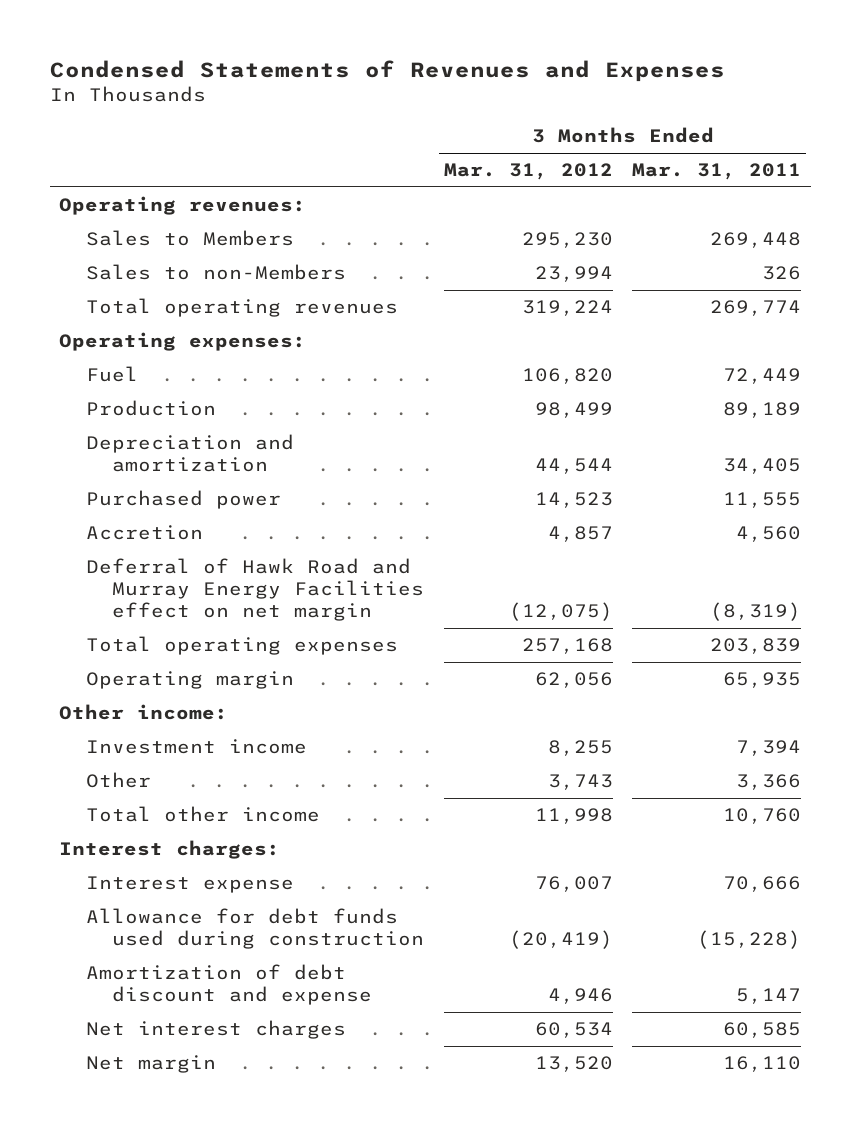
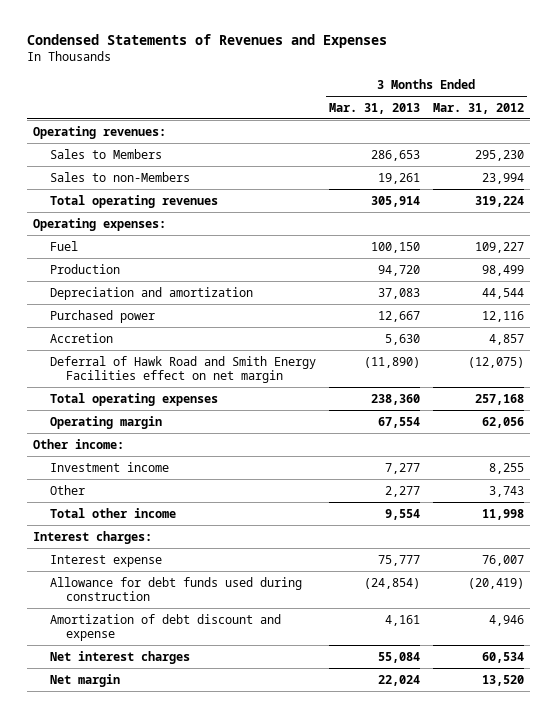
[632,163,802,181] Mar. 31, 2011 -> none
none -> [328,102,420,114] Mar. 31, 2013
[521,368,613,385] 106,820 -> [474,241,524,253] 109,227
[534,492,613,509] 14,523 -> [481,310,524,322] 12,116
[85,558,425,622] Deferral of Hawk Road and Murray Energy Facilities effect on net margin -> [49,355,316,384] Deferral of Hawk Road and Smith Energy Facilities effect on net margin

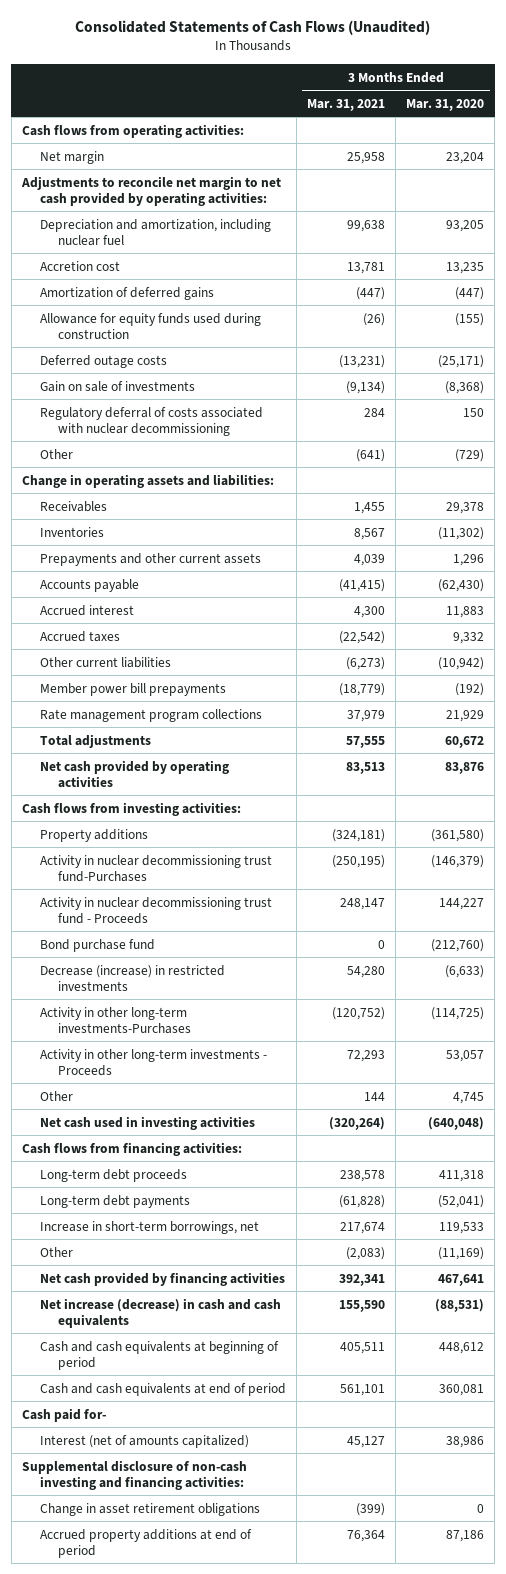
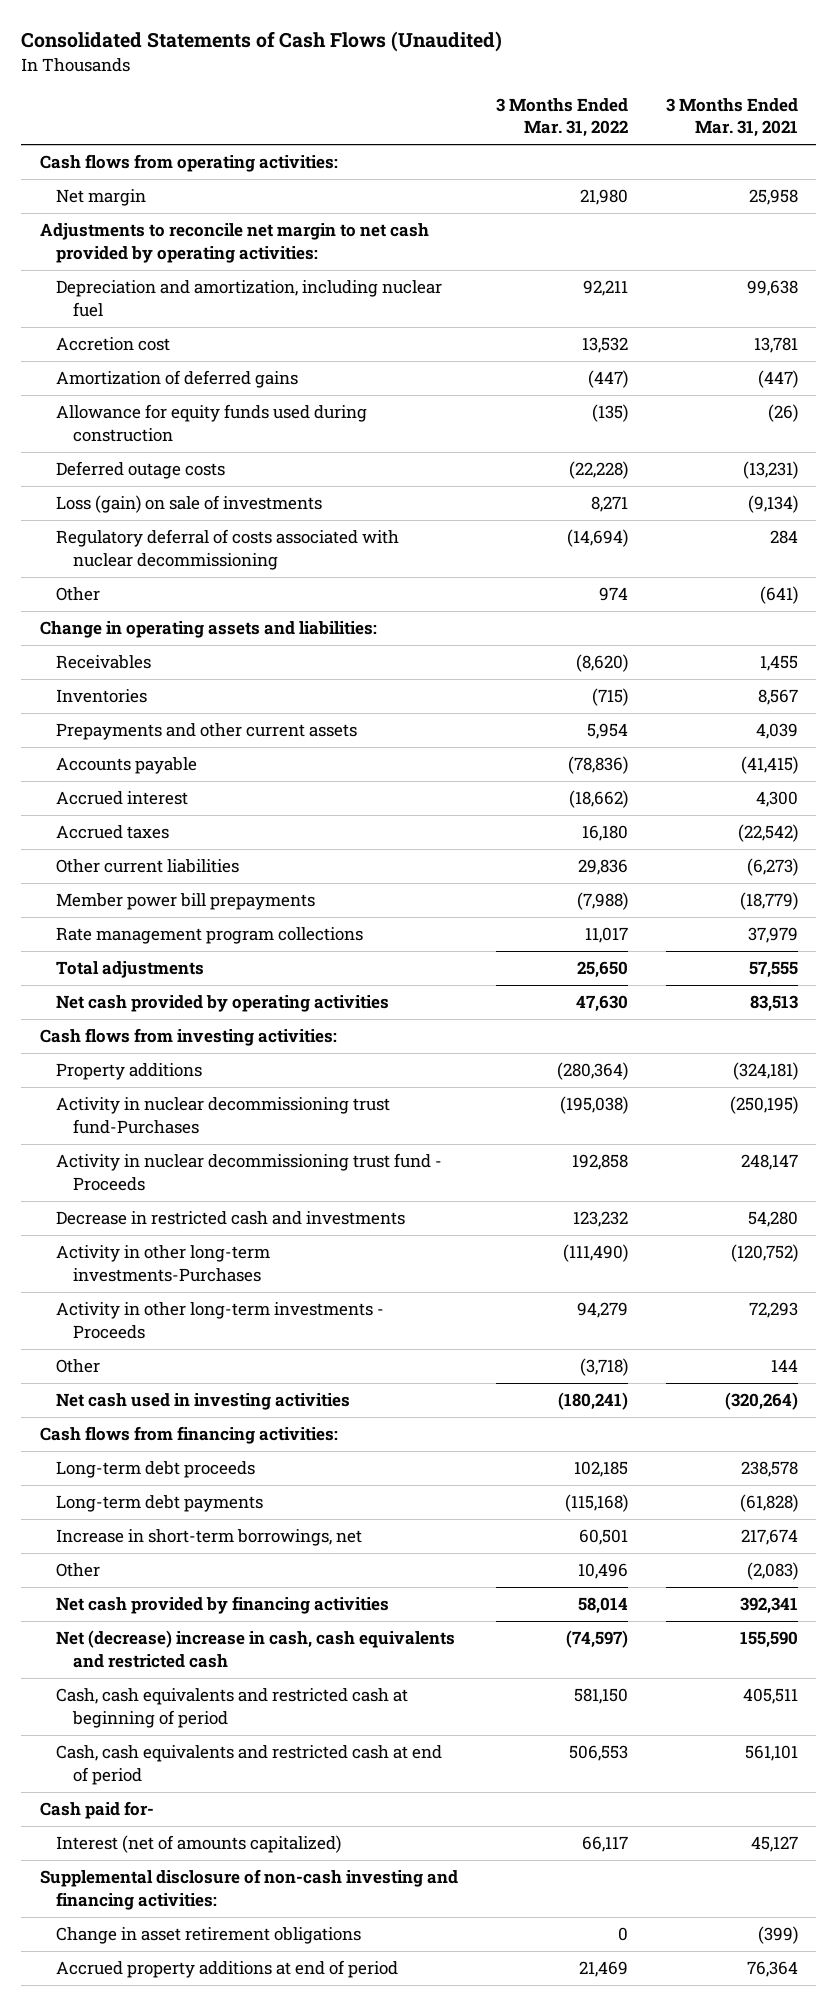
[406,98,485,111] Mar. 31, 2020 -> none
none -> [495,98,628,138] 3 Months Ended Mar. 31, 2022
[39,380,195,392] Gain on sale of investments -> [56,495,323,514] Loss (gain) on sale of investments
[39,938,155,952] Bond purchase fund -> none
[39,964,225,991] Decrease (increase) in restricted investments -> [56,1211,406,1226] Decrease in restricted cash and investments
[39,1297,281,1328] Net increase (decrease) in cash and cash equivalents -> [56,1630,456,1668] Net (decrease) increase in cash, cash equivalents and restricted cash
[39,1340,279,1370] Cash and cash equivalents at beginning of period -> [56,1688,409,1728] Cash, cash equivalents and restricted cash at beginning of period
[39,1382,286,1396] Cash and cash equivalents at end of period -> [56,1745,443,1785] Cash, cash equivalents and restricted cash at end of period

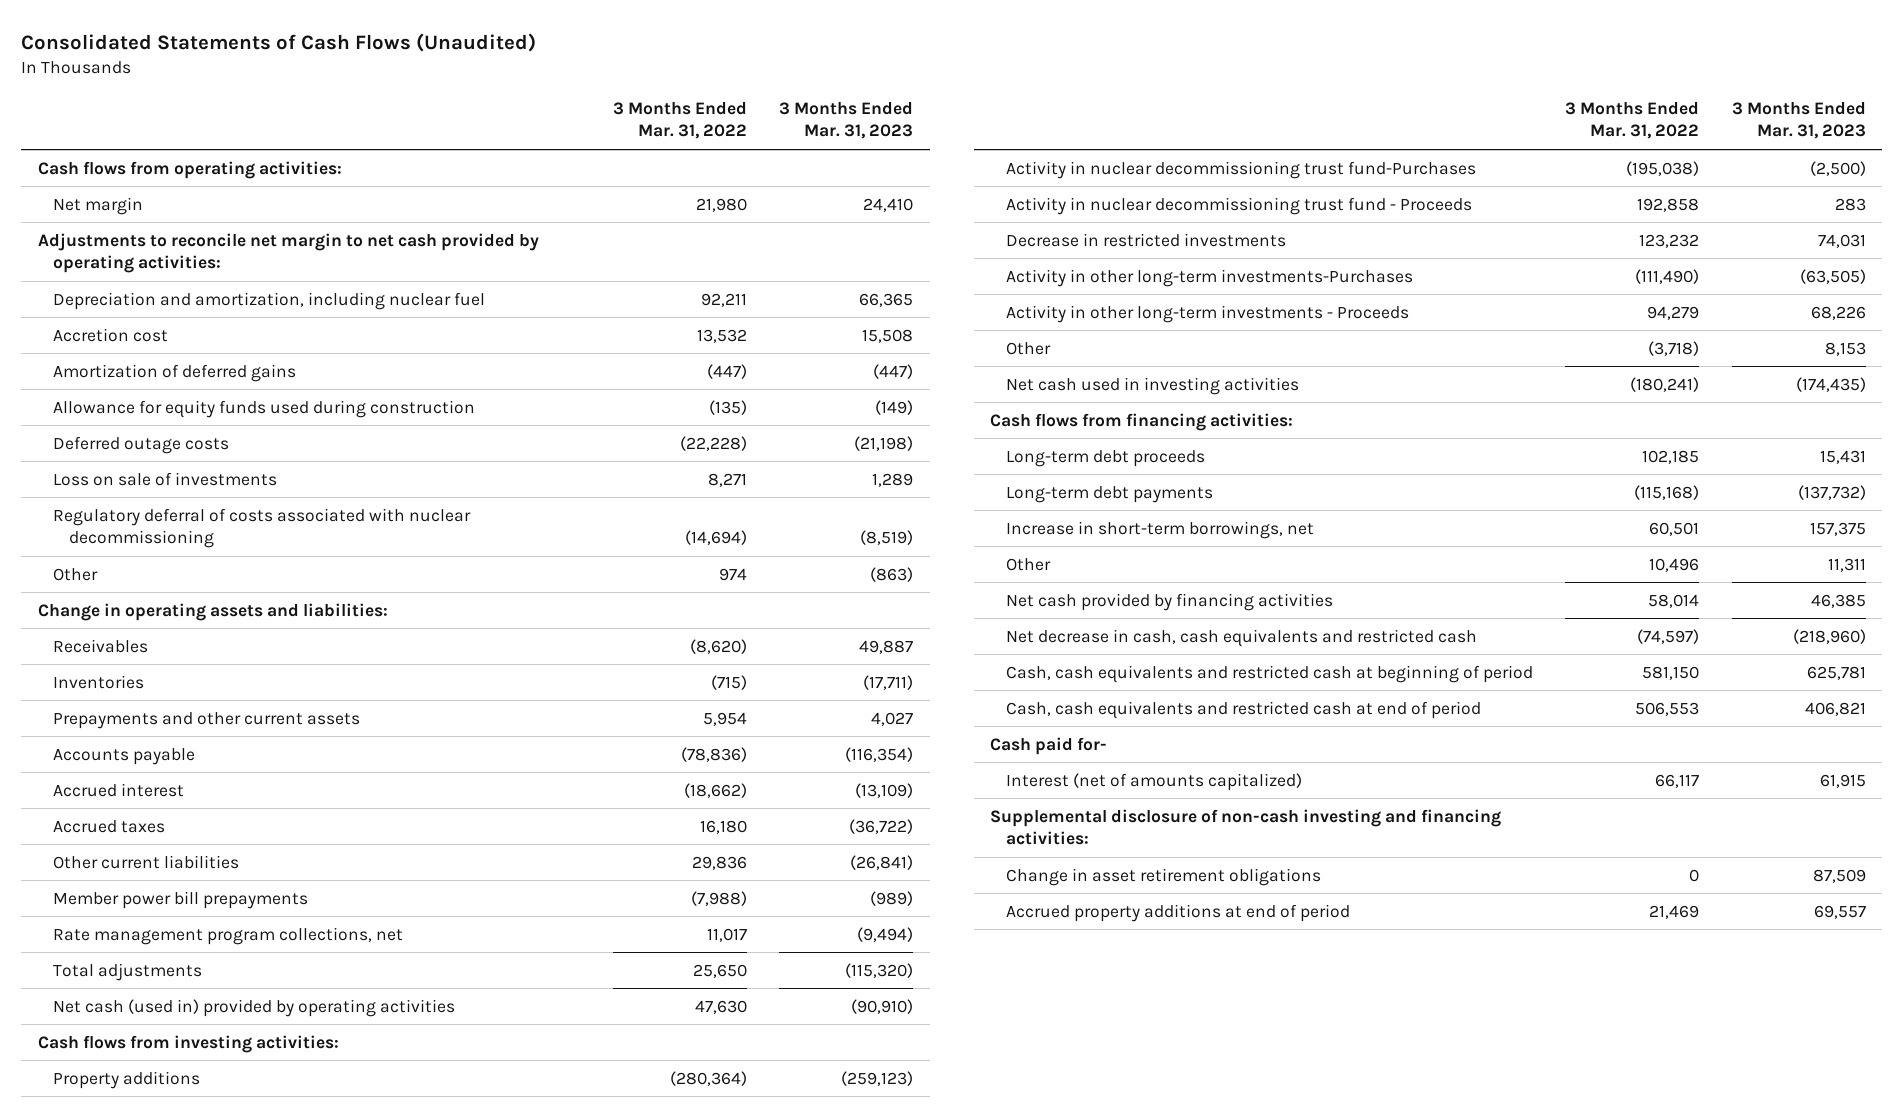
[665,98,798,138] 3 Months Ended Mar. 31, 2021 -> none
none -> [779,101,914,140] 3 Months Ended Mar. 31, 2023
[56,495,323,514] Loss (gain) on sale of investments -> [53,471,278,486] Loss on sale of investments
[56,927,364,945] Rate management program collections -> [53,926,404,945] Rate management program collections, net
[56,995,390,1013] Net cash provided by operating activities -> [53,998,456,1017] Net cash (used in) provided by operating activities
[56,1211,406,1226] Decrease in restricted cash and investments -> [1005,232,1286,247] Decrease in restricted investments
[56,1630,456,1668] Net (decrease) increase in cash, cash equivalents and restricted cash -> [1005,628,1477,647] Net decrease in cash, cash equivalents and restricted cash

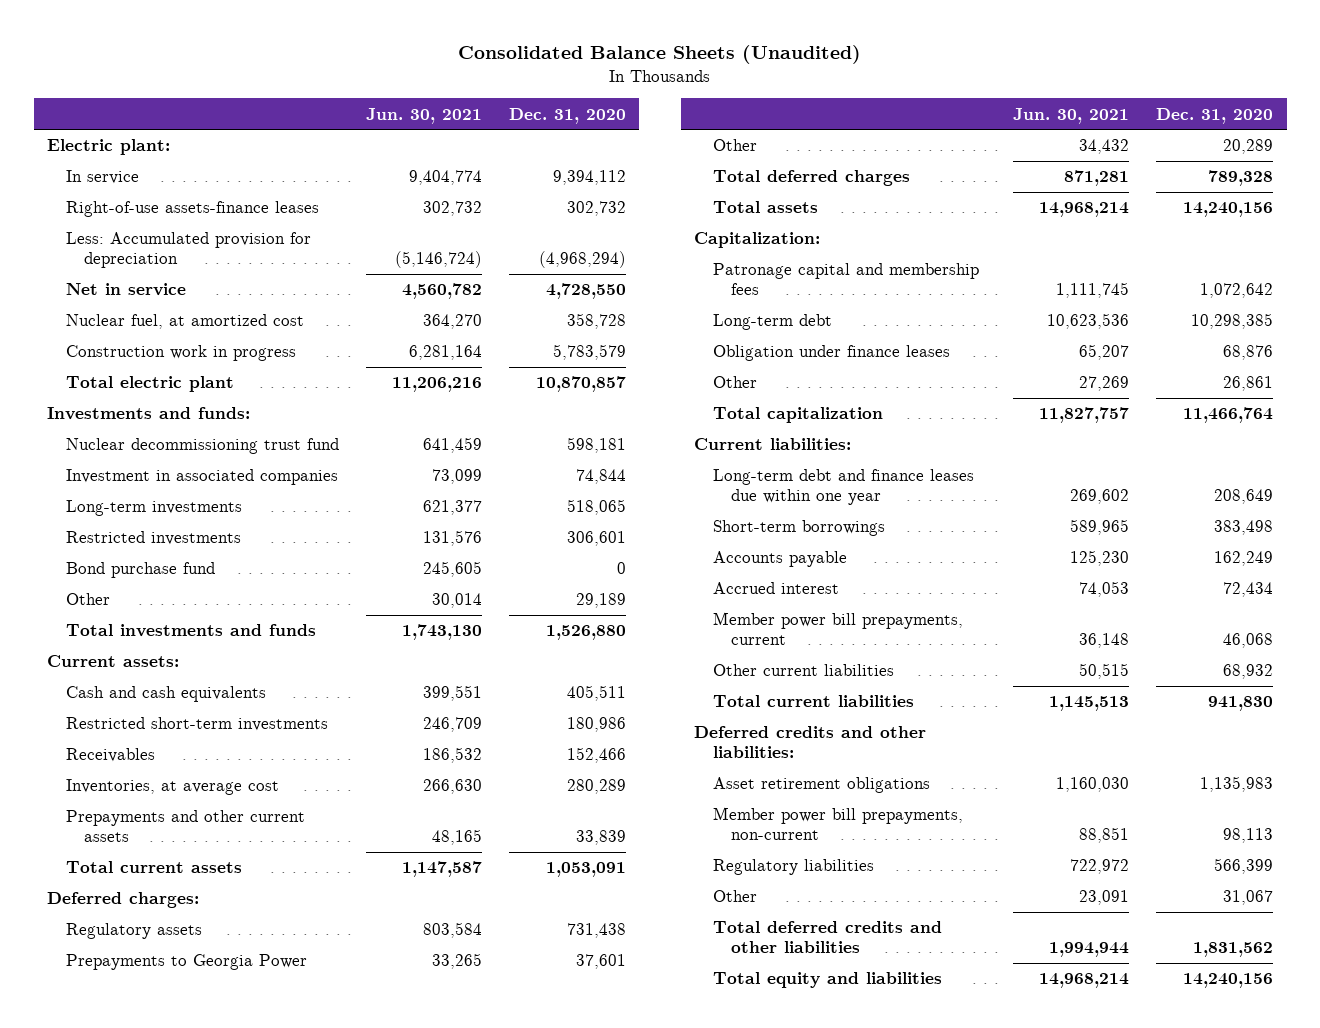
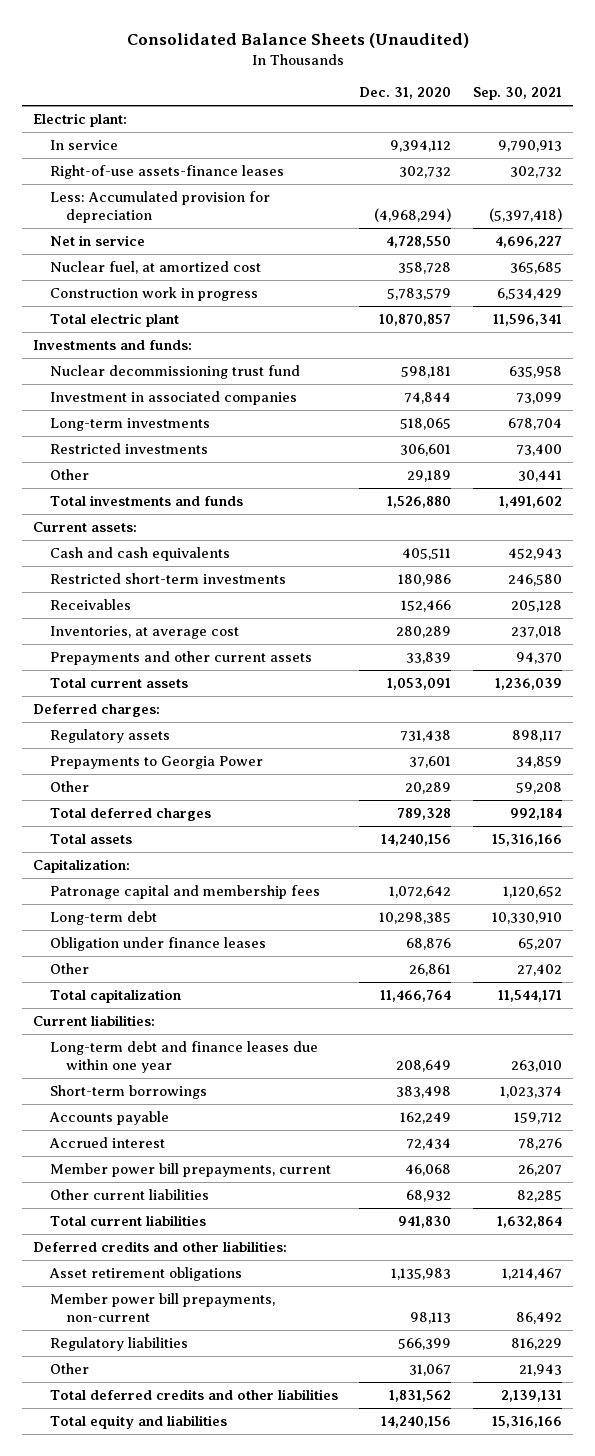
[365,107,482,124] Jun. 30, 2021 -> none
none -> [472,87,562,101] Sep. 30, 2021
[65,562,215,579] Bond purchase fund -> none

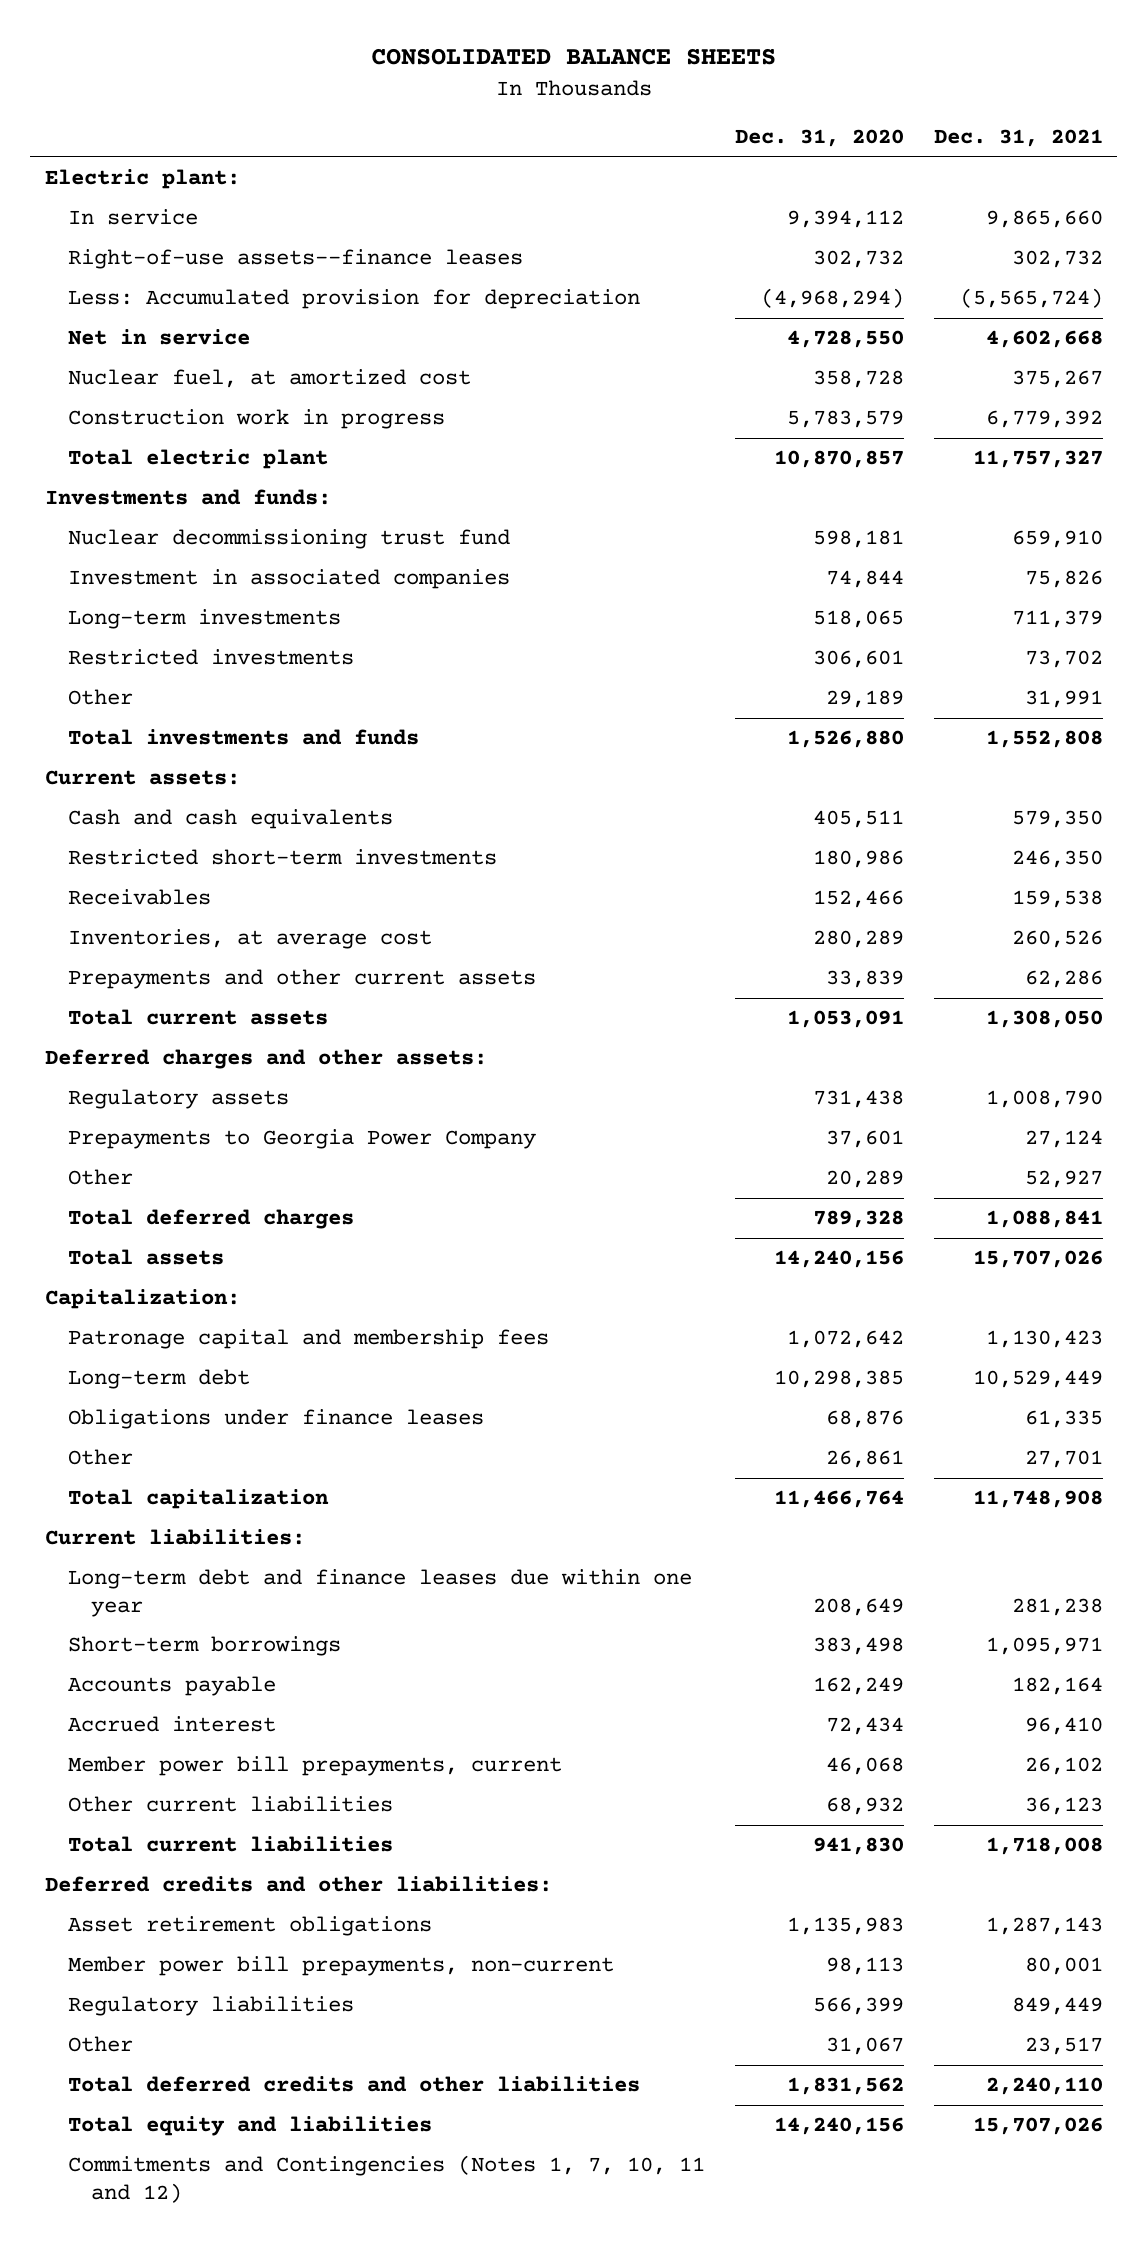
[126,32,469,48] Consolidated Balance Sheets (Unaudited) -> [370,48,776,66] CONSOLIDATED BALANCE SHEETS
[472,87,562,101] Sep. 30, 2021 -> none
none -> [933,129,1103,148] Dec. 31, 2021
[49,165,284,180] Right-of-use assets-finance leases -> [67,249,523,270] Right-of-use assets--finance leases
[33,704,161,718] Deferred charges: -> [44,1049,487,1070] Deferred charges and other assets:
[49,756,263,770] Prepayments to Georgia Power -> [67,1129,536,1150] Prepayments to Georgia Power Company
[49,937,266,952] Obligation under finance leases -> [67,1409,484,1430] Obligations under finance leases
none -> [67,2155,705,2203] Commitments and Contingencies (Notes 1, 7, 10, 11 and 12)

